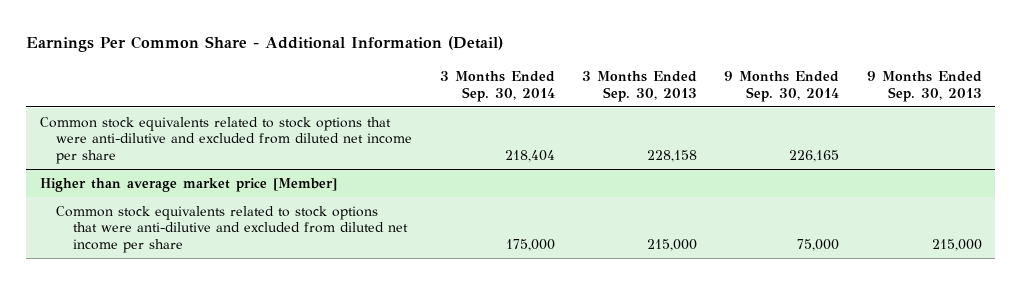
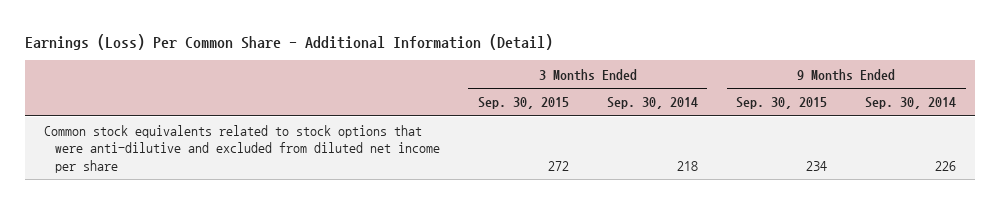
[26,36,504,53] Earnings Per Common Share - Additional Information (Detail) -> [25,33,554,50] Earnings (Loss) Per Common Share - Additional Information (Detail)
[582,70,698,102] 3 Months Ended Sep. 30, 2013 -> none
[866,70,982,102] 9 Months Ended Sep. 30, 2013 -> none
none -> [477,97,569,110] Sep. 30, 2015
none -> [736,97,828,110] Sep. 30, 2015
[39,177,337,192] Higher than average market price [Member] -> none
[56,205,408,253] Common stock equivalents related to stock options that were anti-dilutive and excluded from diluted net income per share -> none
[504,149,555,162] 218,404 -> [676,160,698,171] 218
[789,149,840,162] 226,165 -> [935,160,957,171] 226

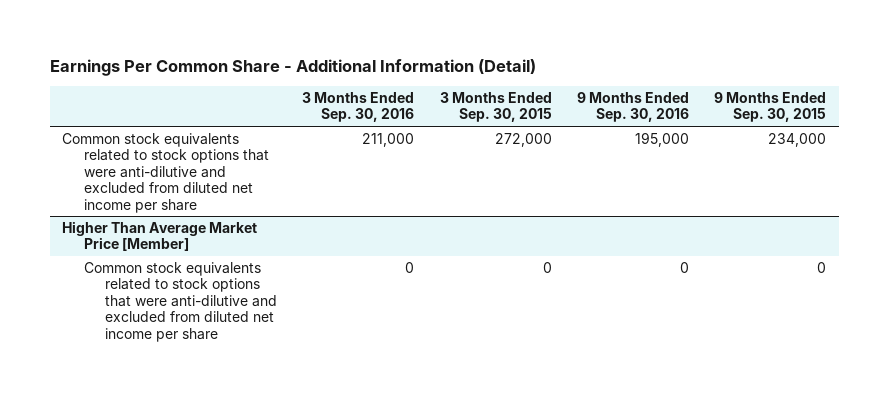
[25,33,554,50] Earnings (Loss) Per Common Share - Additional Information (Detail) -> [49,58,536,76] Earnings Per Common Share - Additional Information (Detail)
[606,97,698,110] Sep. 30, 2014 -> none
[865,97,957,110] Sep. 30, 2014 -> none
none -> [302,92,415,123] 3 Months Ended Sep. 30, 2016
none -> [577,92,690,123] 9 Months Ended Sep. 30, 2016
[547,160,569,171] 272 -> [494,132,552,147] 272,000
[806,160,828,171] 234 -> [768,132,827,147] 234,000
none -> [62,220,258,252] Higher Than Average Market Price [Member]
none -> [83,261,277,342] Common stock equivalents related to stock options that were anti-dilutive and excluded from diluted net income per share

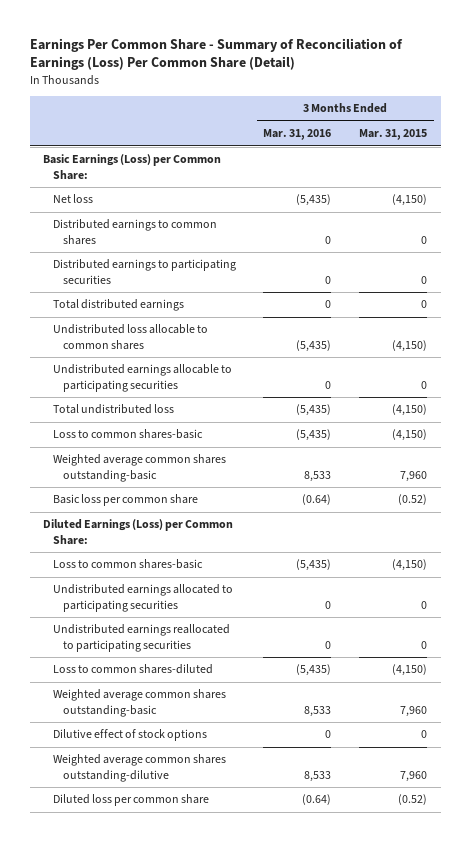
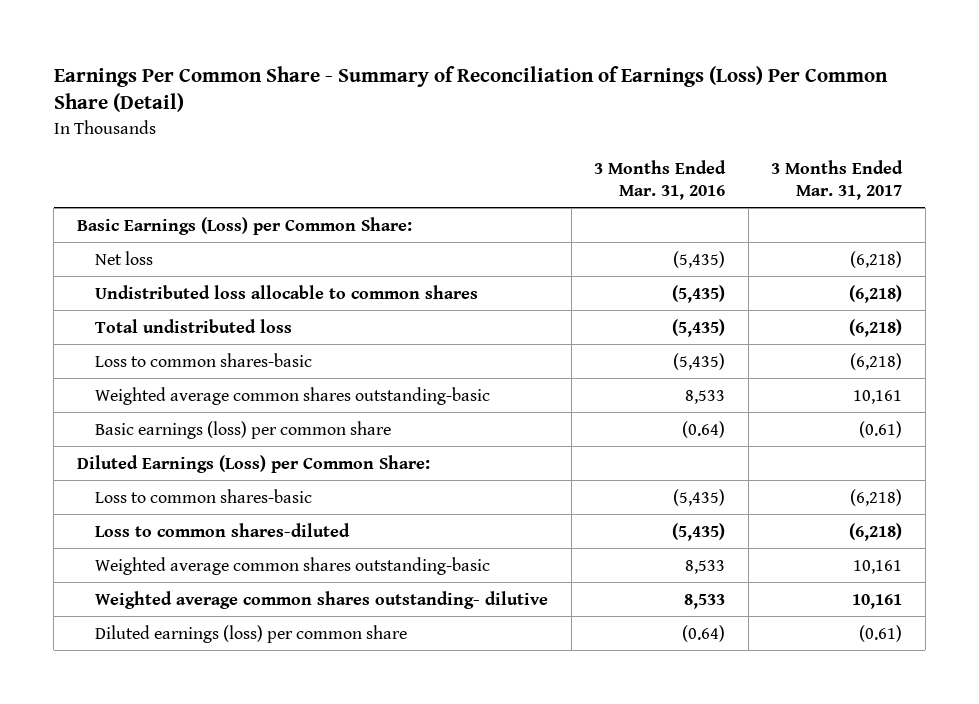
[358,129,427,141] Mar. 31, 2015 -> none
none -> [771,160,904,200] 3 Months Ended Mar. 31, 2017
[52,219,217,245] Distributed earnings to common shares -> none
[52,259,236,284] Distributed earnings to participating securities -> none
[52,299,184,312] Total distributed earnings -> none
[52,364,232,392] Undistributed earnings allocable to participating securities -> none
[52,494,198,507] Basic loss per common share -> [95,420,392,439] Basic earnings (loss) per common share
[52,584,233,612] Undistributed earnings allocated to participating securities -> none
[52,624,230,652] Undistributed earnings reallocated to participating securities -> none
[52,729,207,742] Dilutive effect of stock options -> none
[52,754,226,782] Weighted average common shares outstanding-dilutive -> [95,590,549,609] Weighted average common shares outstanding- dilutive
[52,794,209,807] Diluted loss per common share -> [95,624,408,643] Diluted earnings (loss) per common share

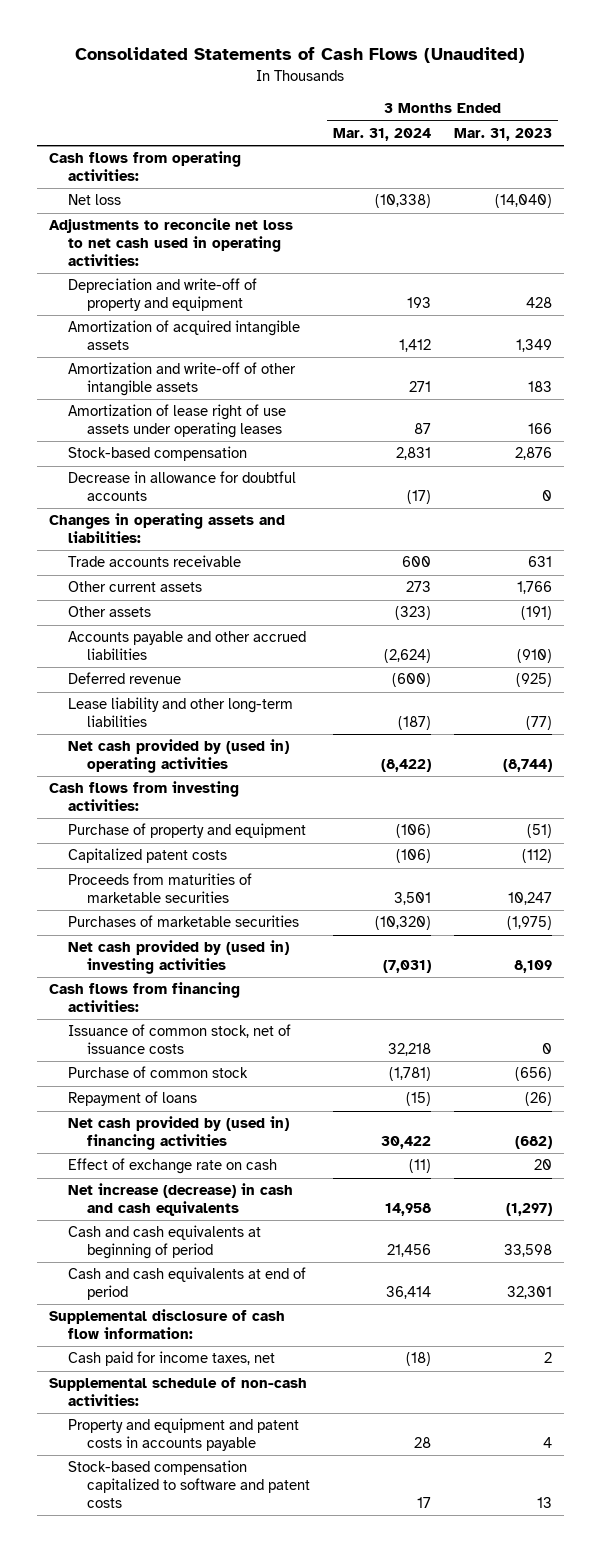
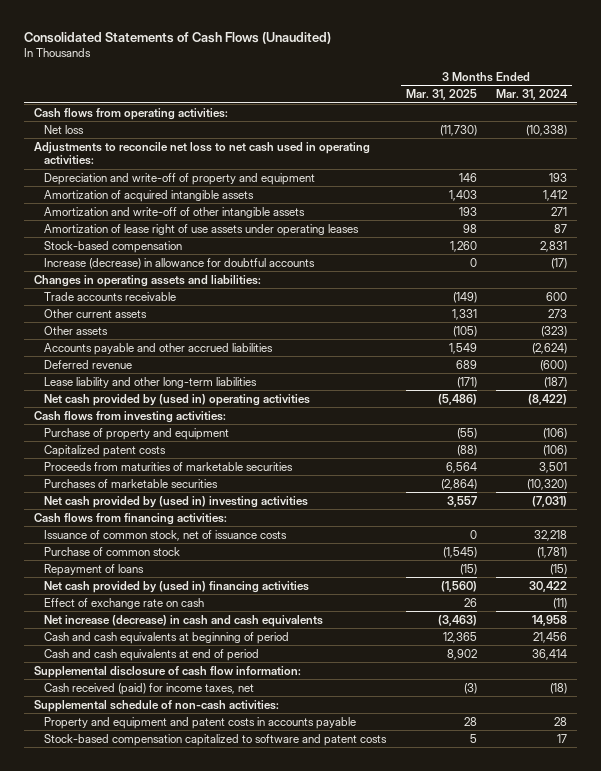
[454,127,553,141] Mar. 31, 2023 -> none
none -> [405,89,477,101] Mar. 31, 2025
[67,471,296,502] Decrease in allowance for doubtful accounts -> [44,257,316,269] Increase (decrease) in allowance for doubtful accounts
[67,1351,275,1367] Cash paid for income taxes, net -> [44,682,255,695] Cash received (paid) for income taxes, net

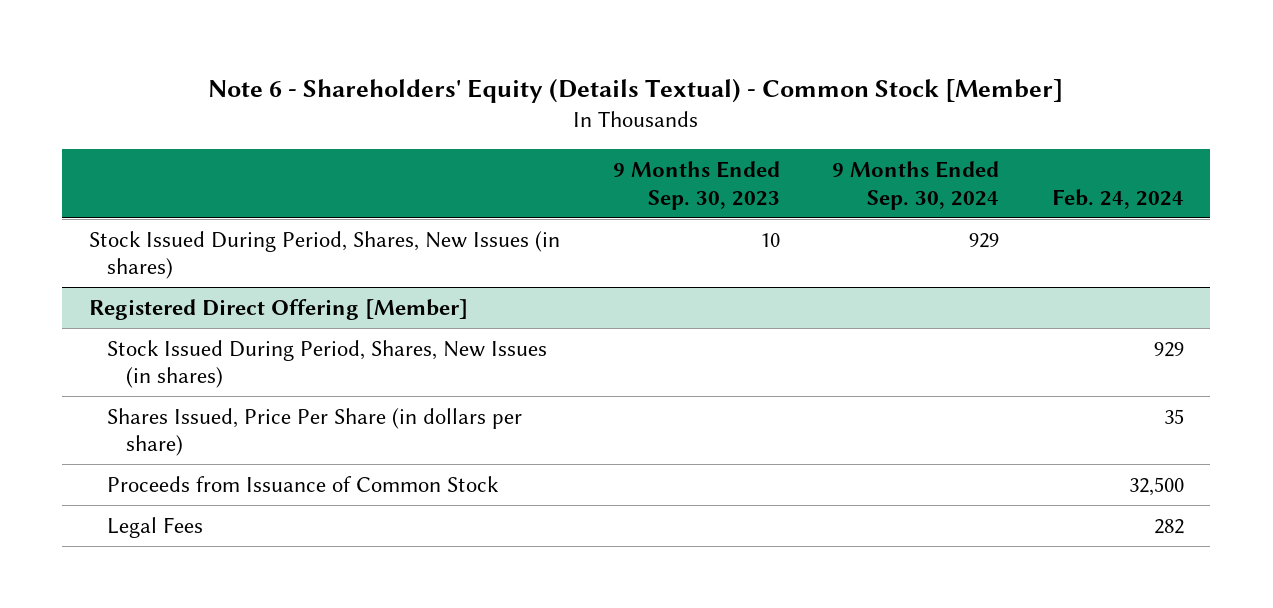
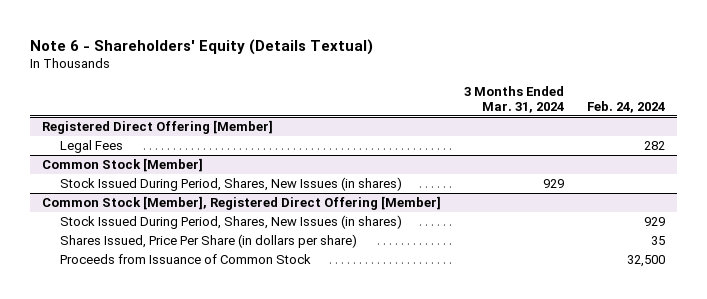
[208,78,1064,104] Note 6 - Shareholders' Equity (Details Textual) - Common Stock [Member] -> [30,38,374,55] Note 6 - Shareholders' Equity (Details Textual)
[612,161,780,210] 9 Months Ended Sep. 30, 2023 -> none
[832,161,1000,210] 9 Months Ended Sep. 30, 2024 -> none
none -> [463,85,564,114] 3 Months Ended Mar. 31, 2024
[88,230,560,280] Stock Issued During Period, Shares, New Issues (in shares) -> none
[107,516,204,538] Legal Fees -> [60,140,124,154] Legal Fees
none -> [41,158,203,173] Common Stock [Member]
none -> [60,177,403,192] Stock Issued During Period, Shares, New Issues (in shares)
none -> [41,196,441,211] Common Stock [Member], Registered Direct Offering [Member]

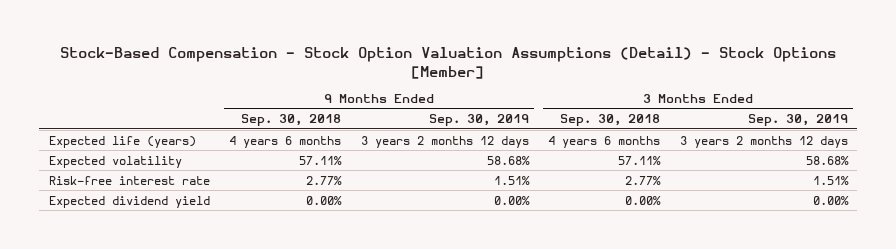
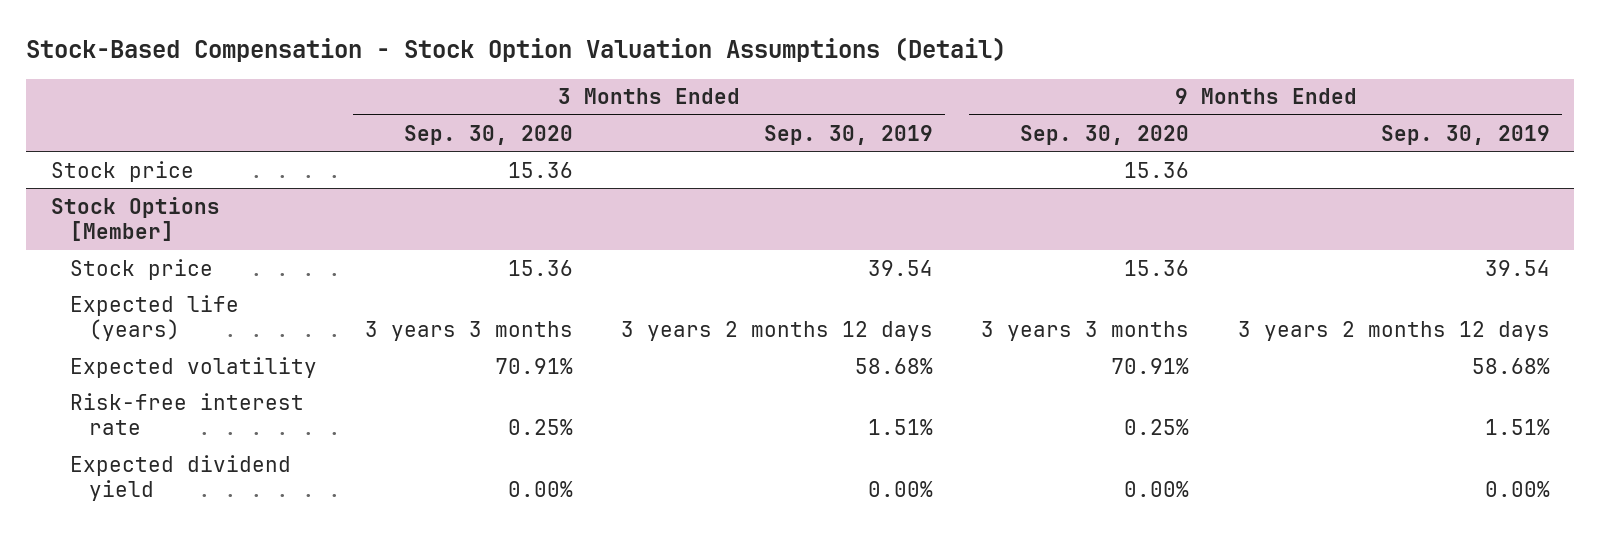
[60,46,837,79] Stock-Based Compensation - Stock Option Valuation Assumptions (Detail) - Stock Options [Member] -> [26,37,1007,63] Stock-Based Compensation - Stock Option Valuation Assumptions (Detail)
[241,114,342,127] Sep. 30, 2018 -> none
[560,114,661,127] Sep. 30, 2018 -> none
none -> [404,124,574,145] Sep. 30, 2020
none -> [1020,124,1190,145] Sep. 30, 2020
none -> [50,160,194,182] Stock price
none -> [50,196,220,241] Stock Options [Member]
none -> [69,258,213,280] Stock price

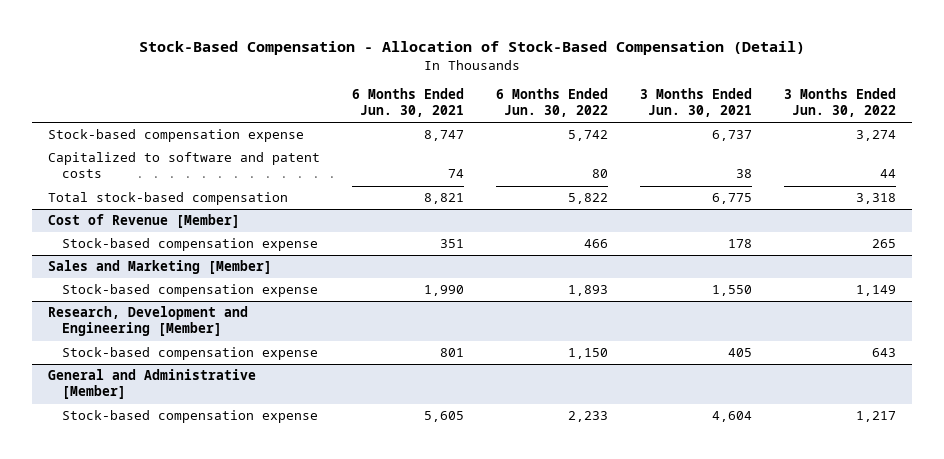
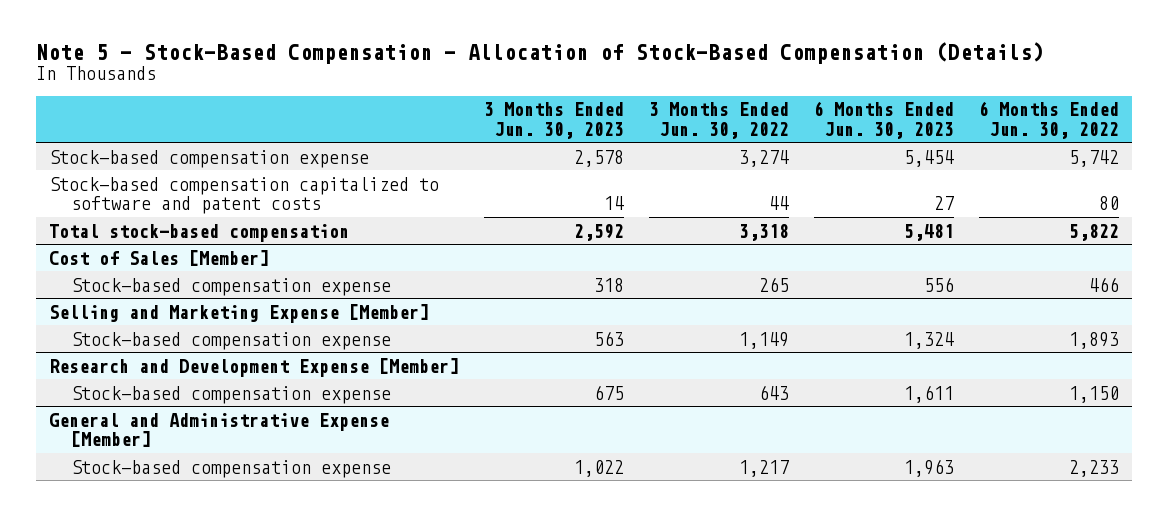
[139,41,806,56] Stock-Based Compensation - Allocation of Stock-Based Compensation (Detail) -> [36,41,1045,64] Note 5 - Stock-Based Compensation - Allocation of Stock-Based Compensation (Details)
[352,87,465,117] 6 Months Ended Jun. 30, 2021 -> none
[640,87,753,117] 3 Months Ended Jun. 30, 2021 -> none
none -> [483,102,624,139] 3 Months Ended Jun. 30, 2023
none -> [814,101,955,139] 6 Months Ended Jun. 30, 2023
[48,152,321,179] Capitalized to software and patent costs -> [48,176,439,215] Stock-based compensation capitalized to software and patent costs
[48,214,241,229] Cost of Revenue [Member] -> [48,249,269,266] Cost of Sales [Member]
[48,260,273,275] Sales and Marketing [Member] -> [48,303,429,323] Selling and Marketing Expense [Member]
[48,306,249,337] Research, Development and Engineering [Member] -> [48,357,459,377] Research and Development Expense [Member]
[48,369,257,400] General and Administrative [Member] -> [48,412,389,448] General and Administrative Expense [Member]

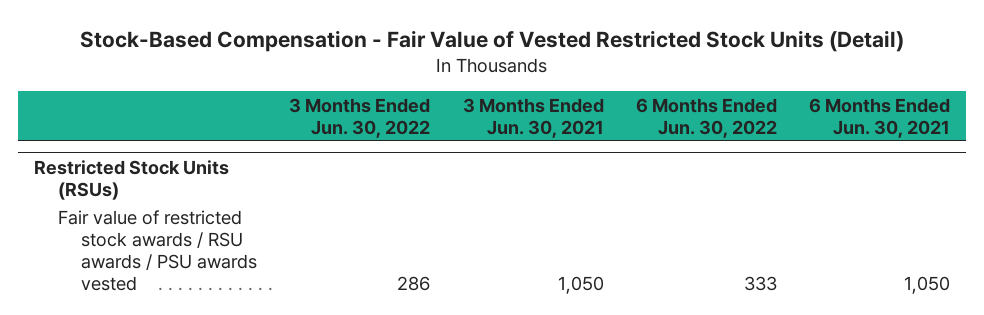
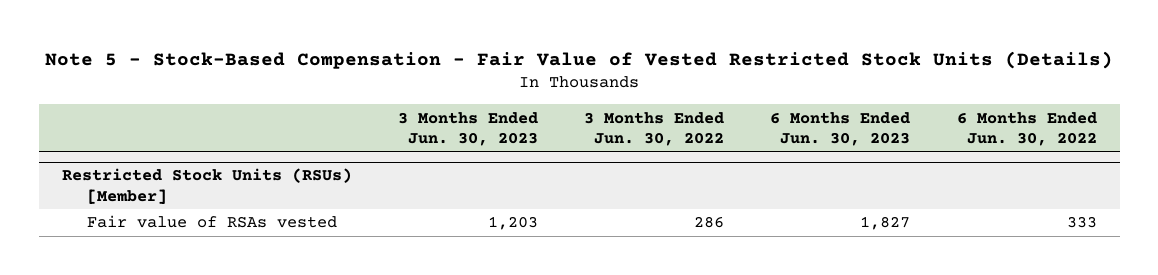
[80,29,905,52] Stock-Based Compensation - Fair Value of Vested Restricted Stock Units (Detail) -> [45,50,1114,69] Note 5 - Stock-Based Compensation - Fair Value of Vested Restricted Stock Units (Details)
[462,97,604,138] 3 Months Ended Jun. 30, 2021 -> none
[809,97,951,138] 6 Months Ended Jun. 30, 2021 -> none
none -> [397,111,538,146] 3 Months Ended Jun. 30, 2023
none -> [770,111,911,146] 6 Months Ended Jun. 30, 2023
[33,159,229,200] Restricted Stock Units (RSUs) -> [61,168,352,204] Restricted Stock Units (RSUs) [Member]
[57,209,258,291] Fair value of restricted stock awards / RSU awards / PSU awards vested -> [87,215,338,229] Fair value of RSAs vested

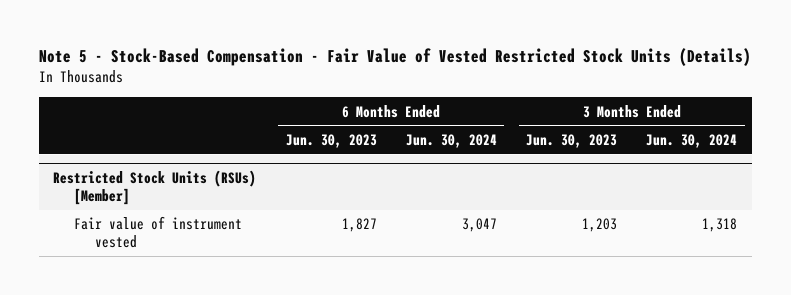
[584,111,725,146] 3 Months Ended Jun. 30, 2022 -> none
[956,111,1097,146] 6 Months Ended Jun. 30, 2022 -> none
none -> [405,133,497,148] Jun. 30, 2024
none -> [646,133,738,148] Jun. 30, 2024
[87,215,338,229] Fair value of RSAs vested -> [73,216,242,248] Fair value of instrument vested

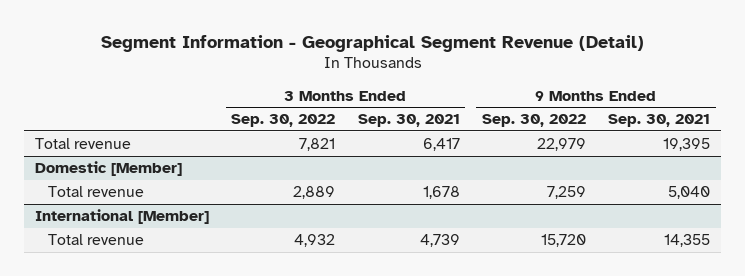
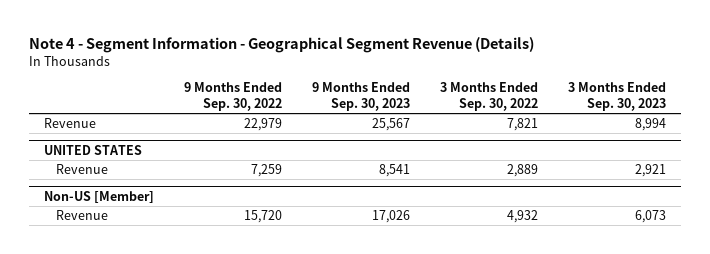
[100,34,644,52] Segment Information - Geographical Segment Revenue (Detail) -> [29,36,535,53] Note 4 - Segment Information - Geographical Segment Revenue (Details)
[357,114,460,128] Sep. 30, 2021 -> none
[608,114,711,128] Sep. 30, 2021 -> none
none -> [312,82,411,112] 9 Months Ended Sep. 30, 2023
none -> [567,82,666,112] 3 Months Ended Sep. 30, 2023
[34,138,131,150] Total revenue -> [44,118,97,129] Revenue
[34,161,182,177] Domestic [Member] -> [44,145,143,156] UNITED STATES
[48,186,145,198] Total revenue -> [55,164,108,175] Revenue
[34,209,209,225] International [Member] -> [44,191,155,204] Non-US [Member]
[48,234,145,246] Total revenue -> [55,210,108,221] Revenue

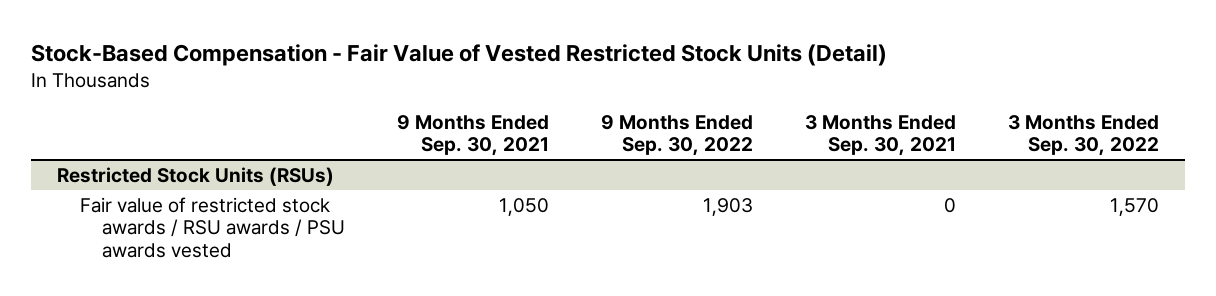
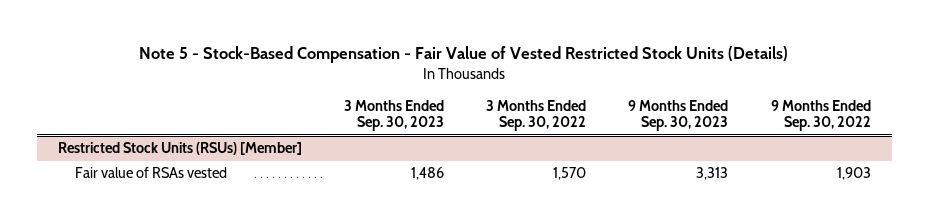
[31,44,888,67] Stock-Based Compensation - Fair Value of Vested Restricted Stock Units (Detail) -> [139,46,789,64] Note 5 - Stock-Based Compensation - Fair Value of Vested Restricted Stock Units (Details)
[397,114,550,157] 9 Months Ended Sep. 30, 2021 -> none
[804,114,956,157] 3 Months Ended Sep. 30, 2021 -> none
none -> [344,99,445,132] 3 Months Ended Sep. 30, 2023
none -> [628,99,729,132] 9 Months Ended Sep. 30, 2023
[57,166,335,186] Restricted Stock Units (RSUs) -> [57,142,302,156] Restricted Stock Units (RSUs) [Member]
[79,196,346,259] Fair value of restricted stock awards / RSU awards / PSU awards vested -> [74,167,227,179] Fair value of RSAs vested

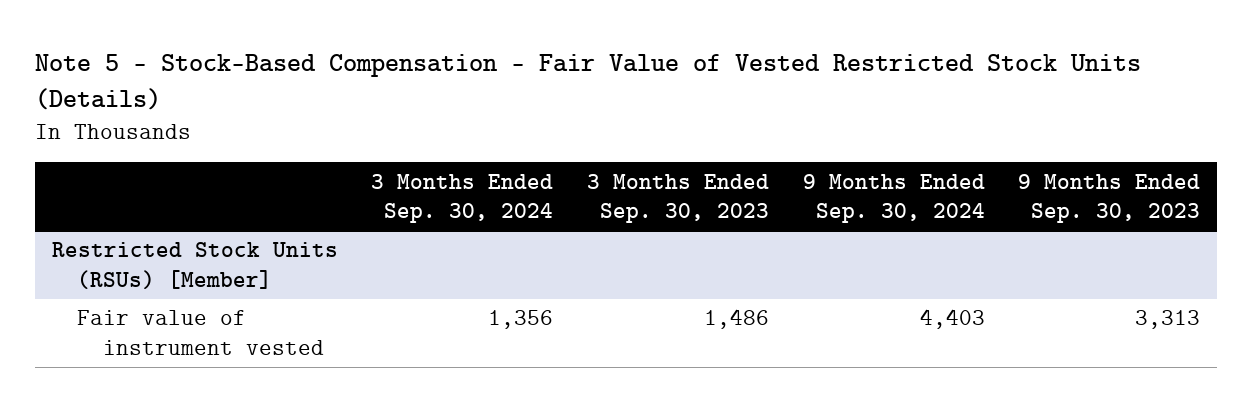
[486,99,587,132] 3 Months Ended Sep. 30, 2022 -> none
[770,99,871,132] 9 Months Ended Sep. 30, 2022 -> none
none -> [371,173,554,224] 3 Months Ended Sep. 30, 2024
none -> [802,173,985,224] 9 Months Ended Sep. 30, 2024
[74,167,227,179] Fair value of RSAs vested -> [77,310,325,355] Fair value of instrument vested

